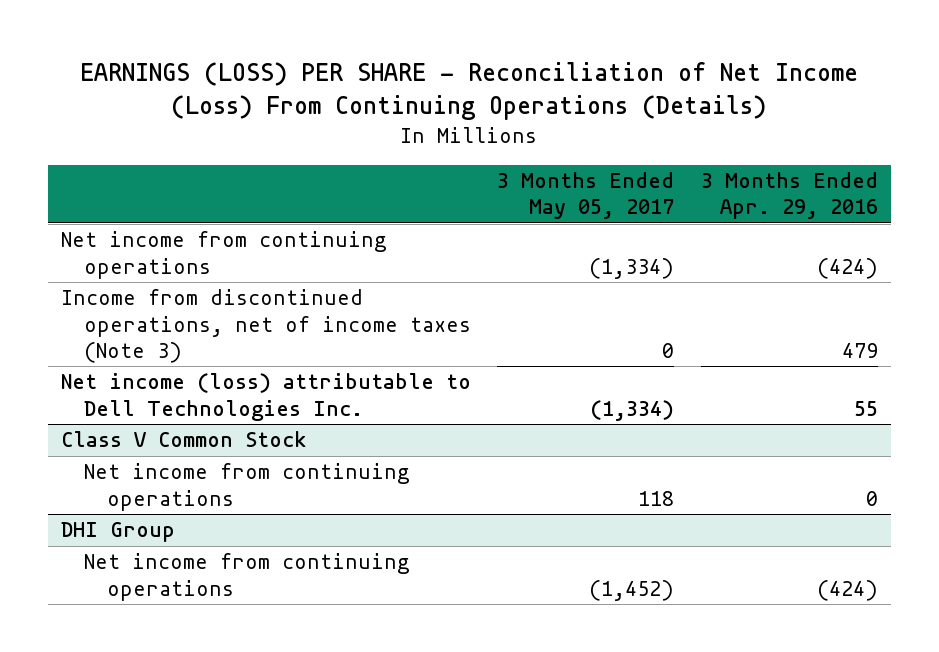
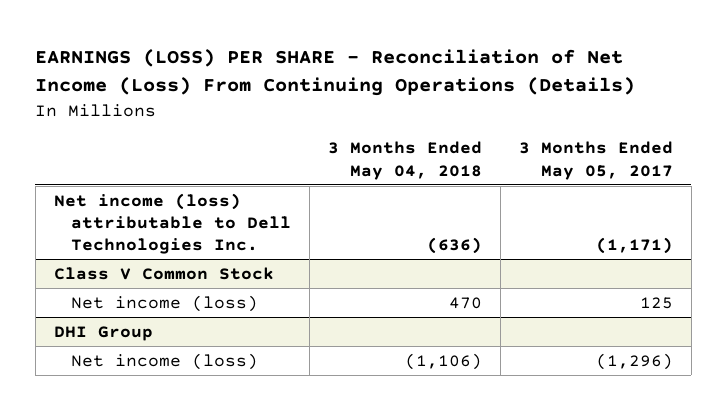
[700,172,878,220] 3 Months Ended Apr. 29, 2016 -> none
none -> [327,141,482,180] 3 Months Ended May 04, 2018
[60,231,387,279] Net income from continuing operations -> none
[60,289,471,363] Income from discontinued operations, net of income taxes (Note 3) -> none
[590,399,675,421] (1,334) -> [595,237,673,255] (1,171)
[83,463,410,511] Net income from continuing operations -> [70,294,258,312] Net income (loss)
[638,490,675,506] 118 -> [639,296,673,309] 125
[83,553,410,601] Net income from continuing operations -> [70,352,258,370] Net income (loss)
[589,579,675,601] (1,452) -> [595,352,673,370] (1,296)

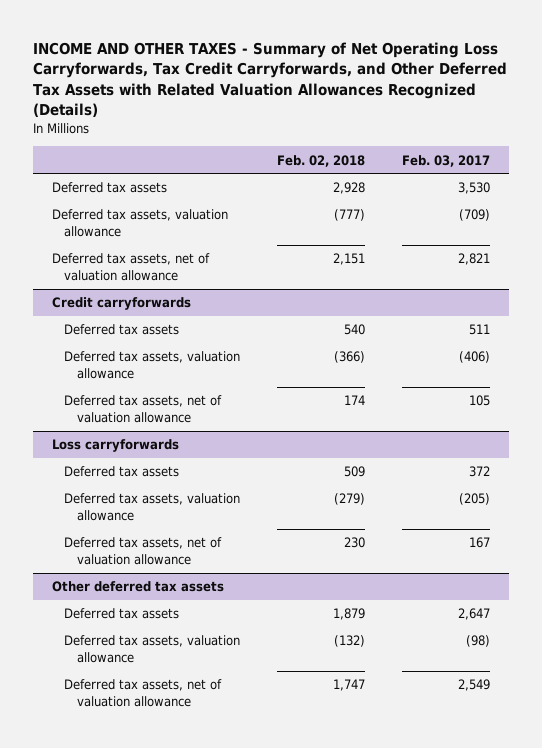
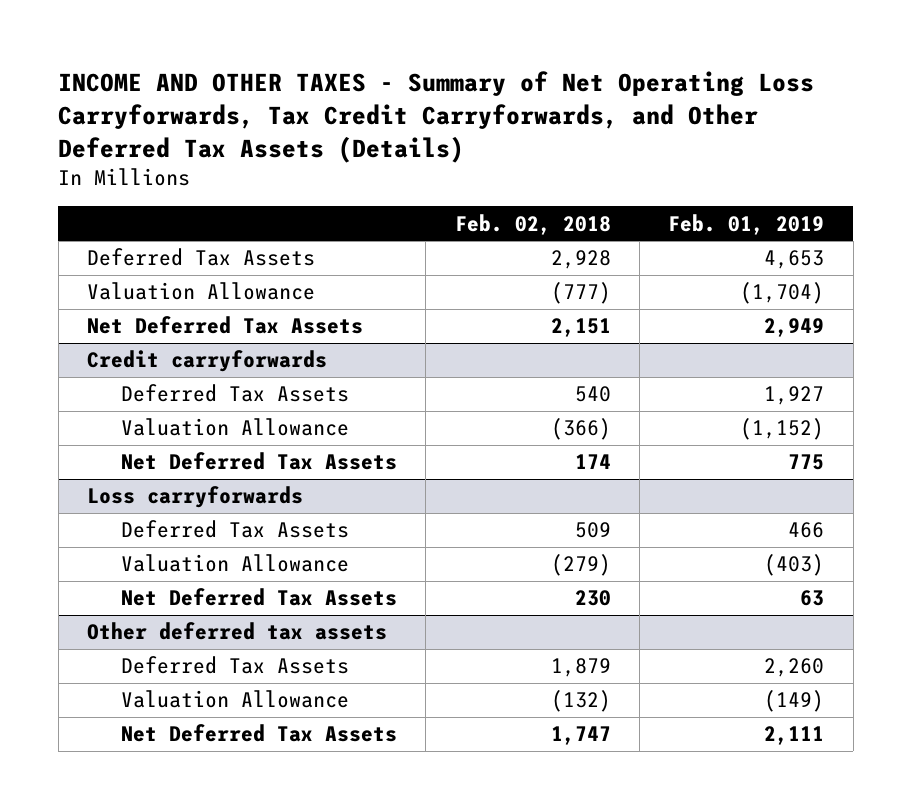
[33,41,508,118] INCOME AND OTHER TAXES - Summary of Net Operating Loss Carryforwards, Tax Credit Carryforwards, and Other Deferred Tax Assets with Related Valuation Allowances Recognized (Details) -> [58,71,815,163] INCOME AND OTHER TAXES - Summary of Net Operating Loss Carryforwards, Tax Credit Carryforwards, and Other Deferred Tax Assets (Details)
[402,154,491,167] Feb. 03, 2017 -> none
none -> [668,213,825,235] Feb. 01, 2019
[51,182,167,194] Deferred tax assets -> [87,248,316,267] Deferred Tax Assets
[51,209,228,238] Deferred tax assets, valuation allowance -> [87,282,316,301] Valuation Allowance
[51,253,210,282] Deferred tax assets, net of valuation allowance -> [87,316,364,335] Net Deferred Tax Assets
[64,324,180,336] Deferred tax assets -> [120,384,349,403] Deferred Tax Assets
[64,351,241,380] Deferred tax assets, valuation allowance -> [120,418,349,437] Valuation Allowance
[64,395,223,424] Deferred tax assets, net of valuation allowance -> [120,452,397,471] Net Deferred Tax Assets
[64,466,180,478] Deferred tax assets -> [120,520,349,539] Deferred Tax Assets
[64,493,241,522] Deferred tax assets, valuation allowance -> [120,554,349,573] Valuation Allowance
[64,537,223,566] Deferred tax assets, net of valuation allowance -> [120,588,397,607] Net Deferred Tax Assets
[64,608,180,620] Deferred tax assets -> [120,656,349,675] Deferred Tax Assets
[64,635,241,664] Deferred tax assets, valuation allowance -> [120,690,349,709] Valuation Allowance
[64,679,223,708] Deferred tax assets, net of valuation allowance -> [120,724,397,743] Net Deferred Tax Assets

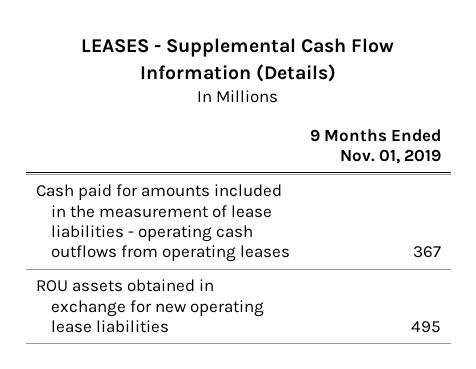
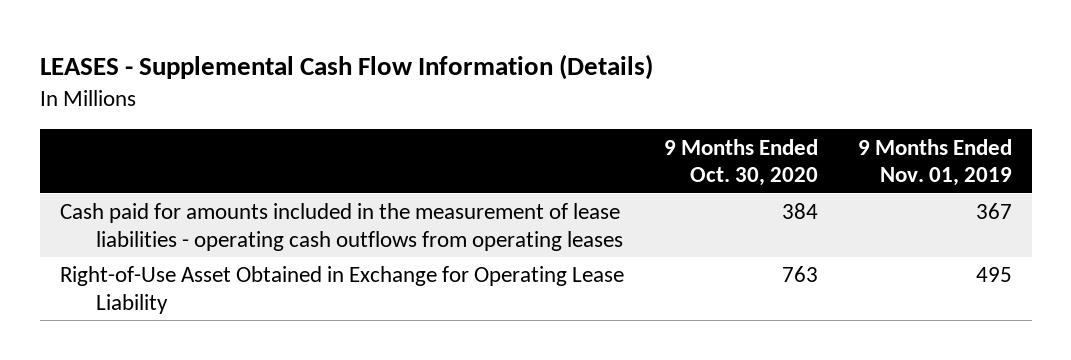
none -> [663,138,818,187] 9 Months Ended Oct. 30, 2020
[35,279,264,333] ROU assets obtained in exchange for new operating lease liabilities -> [59,266,624,314] Right-of-Use Asset Obtained in Exchange for Operating Lease Liability

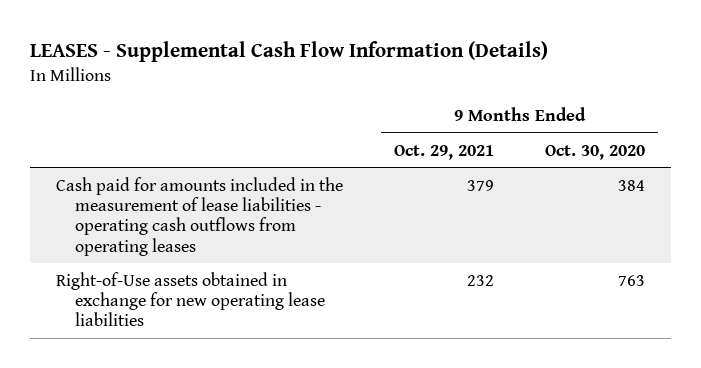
[857,138,1012,187] 9 Months Ended Nov. 01, 2019 -> none
none -> [393,144,494,160] Oct. 29, 2021
[59,266,624,314] Right-of-Use Asset Obtained in Exchange for Operating Lease Liability -> [55,271,326,327] Right-of-Use assets obtained in exchange for new operating lease liabilities

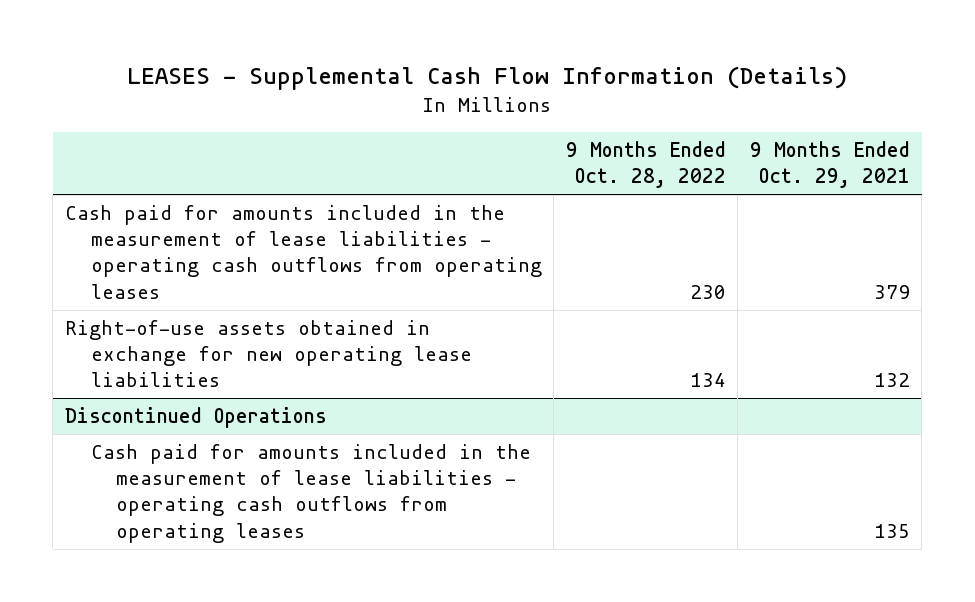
[545,144,646,160] Oct. 30, 2020 -> none
none -> [565,140,726,189] 9 Months Ended Oct. 28, 2022
[55,271,326,327] Right-of-Use assets obtained in exchange for new operating lease liabilities -> [64,320,472,388] Right-of-use assets obtained in exchange for new operating lease liabilities
[466,274,494,286] 232 -> [873,373,910,388] 132
none -> [64,407,327,429] Discontinued Operations
none -> [90,444,531,543] Cash paid for amounts included in the measurement of lease liabilities - operating cash outflows from operating leases

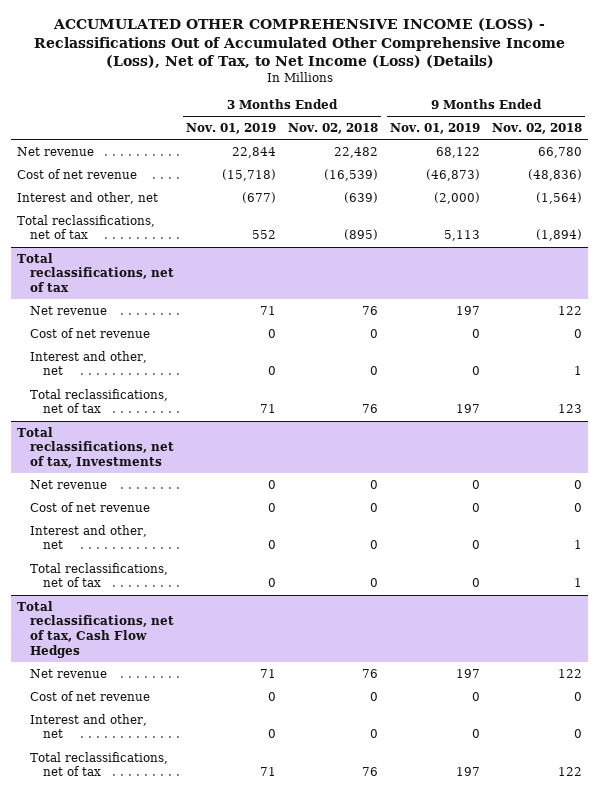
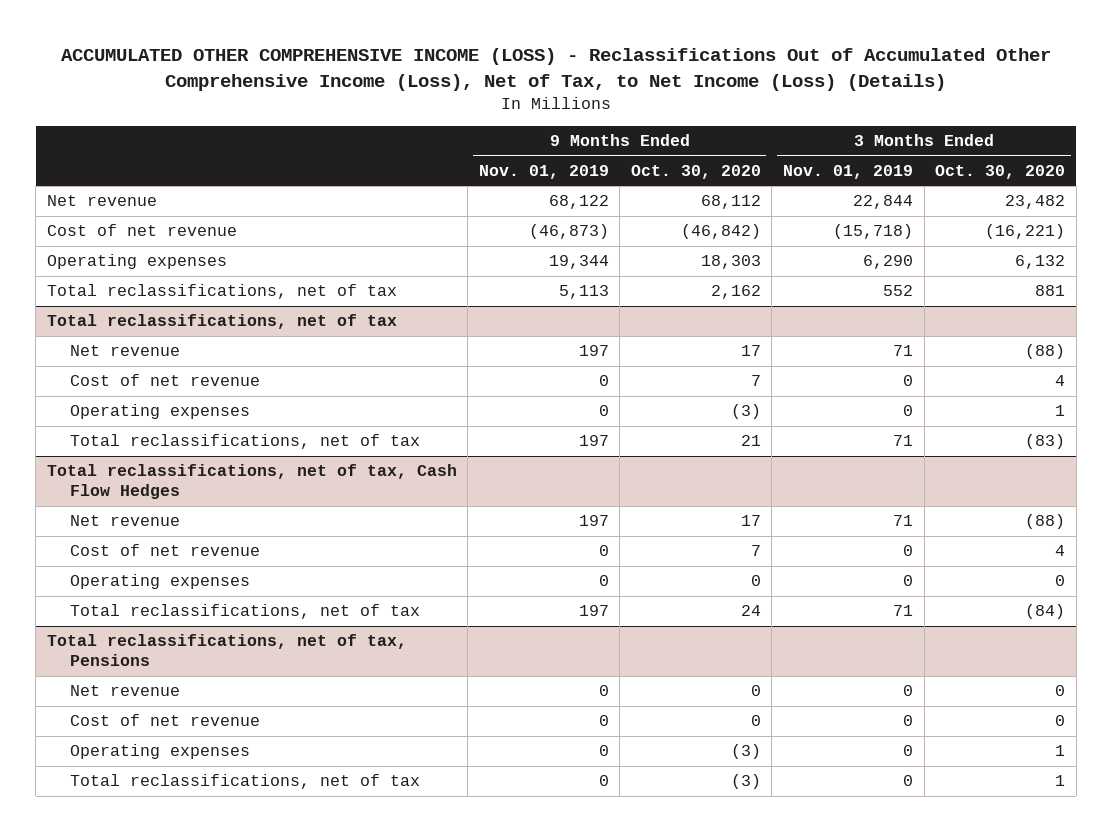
[288,123,379,135] Nov. 02, 2018 -> none
[492,123,583,135] Nov. 02, 2018 -> none
none -> [630,164,761,179] Oct. 30, 2020
none -> [935,164,1066,179] Oct. 30, 2020
[17,191,159,204] Interest and other, net -> none
none -> [46,254,227,270] Operating expenses
[30,350,148,376] Interest and other, net -> none
none -> [69,404,250,420] Operating expenses
[17,426,175,469] Total reclassifications, net of tax, Investments -> none
[30,479,108,489] Net revenue -> none
[30,501,151,512] Cost of net revenue -> none
[30,524,148,550] Interest and other, net -> none
[30,562,169,588] Total reclassifications, net of tax -> none
[30,713,148,739] Interest and other, net -> none
none -> [69,574,250,590] Operating expenses
none -> [46,634,407,667] Total reclassifications, net of tax, Pensions
none -> [69,685,180,697] Net revenue
none -> [69,714,260,727] Cost of net revenue
none -> [69,744,250,760] Operating expenses
none -> [69,774,420,790] Total reclassifications, net of tax

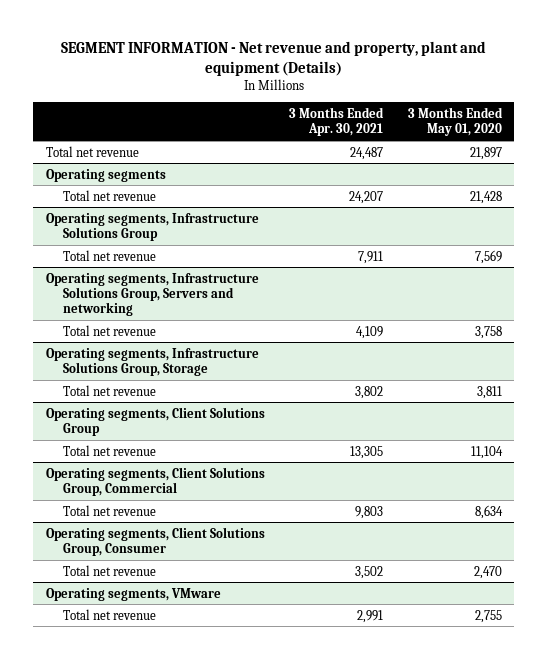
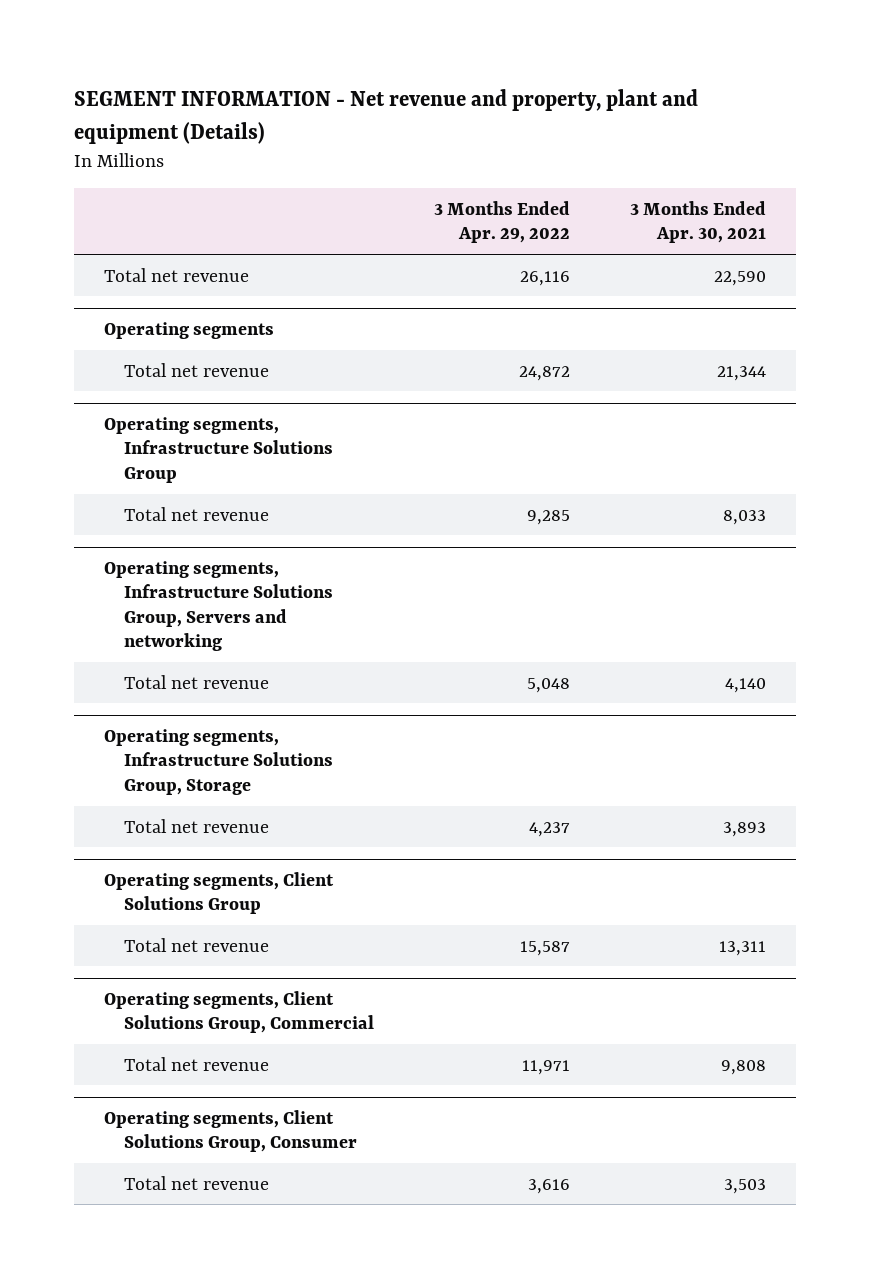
[408,106,504,137] 3 Months Ended May 01, 2020 -> none
none -> [433,200,570,244] 3 Months Ended Apr. 29, 2022
[350,146,384,160] 24,487 -> [714,270,767,286] 22,590
[349,190,384,204] 24,207 -> [717,365,767,381] 21,344
[358,250,384,264] 7,911 -> [723,509,767,525] 8,033
[356,325,384,339] 4,109 -> [725,677,767,693] 4,140
[355,385,384,399] 3,802 -> [723,821,767,837] 3,893
[350,445,384,459] 13,305 -> [719,940,767,956] 13,311
[355,505,384,519] 9,803 -> [721,1059,767,1075] 9,808
[45,587,221,601] Operating segments, VMware -> none
[62,608,156,620] Total net revenue -> none
[355,565,384,579] 3,502 -> [724,1178,767,1194] 3,503

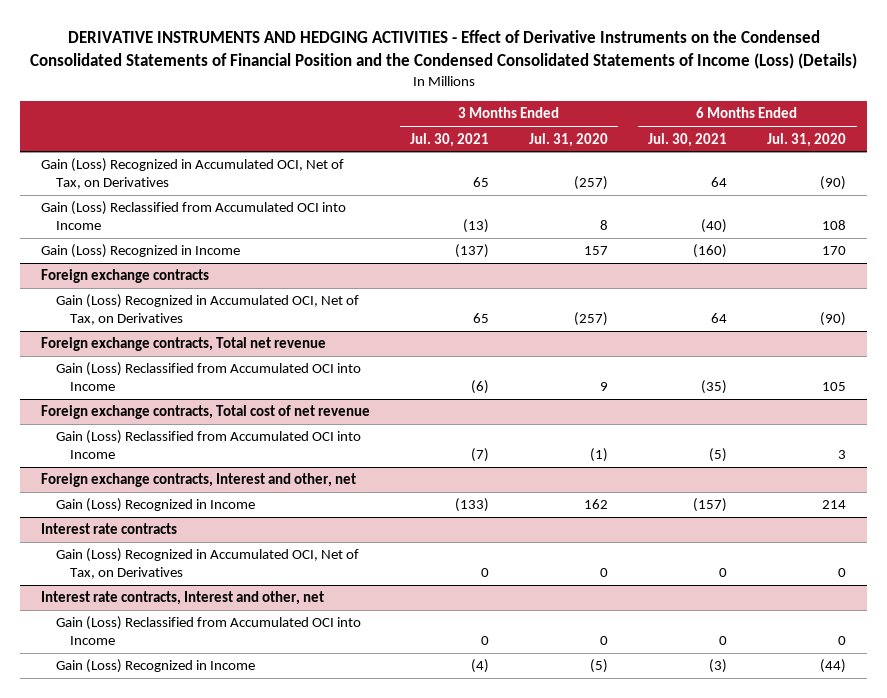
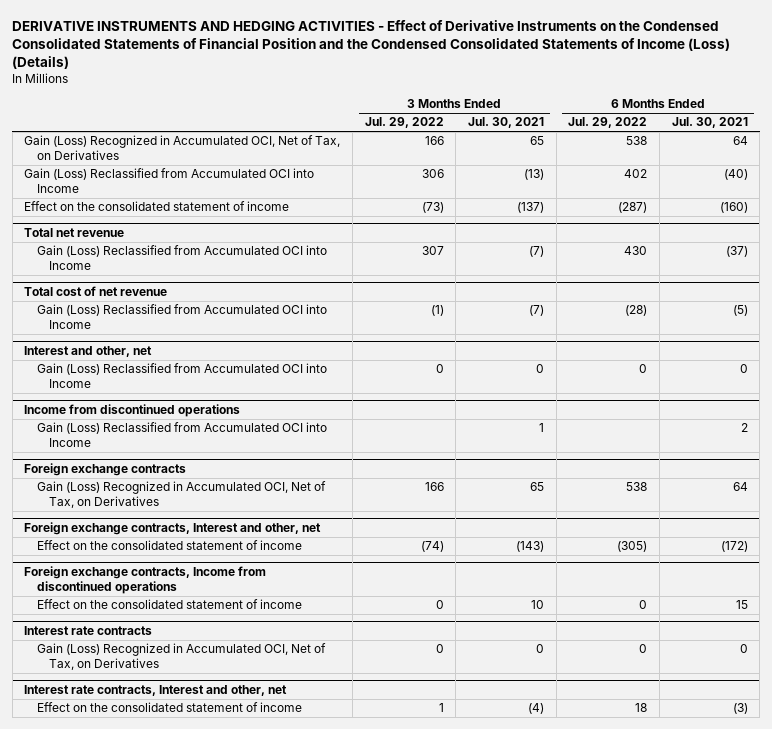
[529,132,609,147] Jul. 31, 2020 -> none
[767,132,847,147] Jul. 31, 2020 -> none
none -> [364,117,444,129] Jul. 29, 2022
none -> [568,117,648,129] Jul. 29, 2022
[40,244,240,259] Gain (Loss) Recognized in Income -> [24,201,290,212] Effect on the consolidated statement of income
none -> [24,227,125,237] Total net revenue
none -> [36,245,327,271] Gain (Loss) Reclassified from Accumulated OCI into Income
none -> [24,285,168,296] Total cost of net revenue
none -> [36,304,327,330] Gain (Loss) Reclassified from Accumulated OCI into Income
none -> [24,345,153,357] Interest and other, net
none -> [36,363,327,389] Gain (Loss) Reclassified from Accumulated OCI into Income
none -> [24,403,241,417] Income from discontinued operations
none -> [36,422,327,448] Gain (Loss) Reclassified from Accumulated OCI into Income
[40,337,326,352] Foreign exchange contracts, Total net revenue -> none
[55,362,361,391] Gain (Loss) Reclassified from Accumulated OCI into Income -> none
[40,405,370,420] Foreign exchange contracts, Total cost of net revenue -> none
[55,430,361,459] Gain (Loss) Reclassified from Accumulated OCI into Income -> none
[55,498,255,513] Gain (Loss) Recognized in Income -> none
none -> [36,540,302,551] Effect on the consolidated statement of income
none -> [24,565,267,594] Foreign exchange contracts, Income from discontinued operations
none -> [36,599,302,610] Effect on the consolidated statement of income
[55,616,361,645] Gain (Loss) Reclassified from Accumulated OCI into Income -> none
[55,659,255,674] Gain (Loss) Recognized in Income -> [36,702,302,713] Effect on the consolidated statement of income

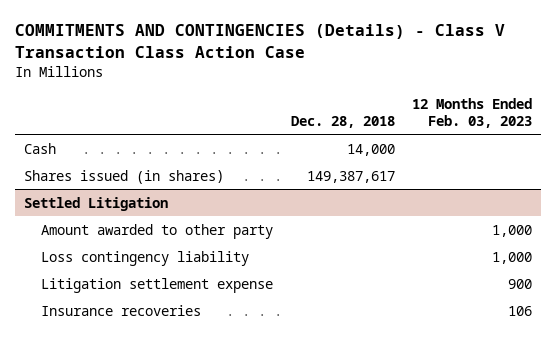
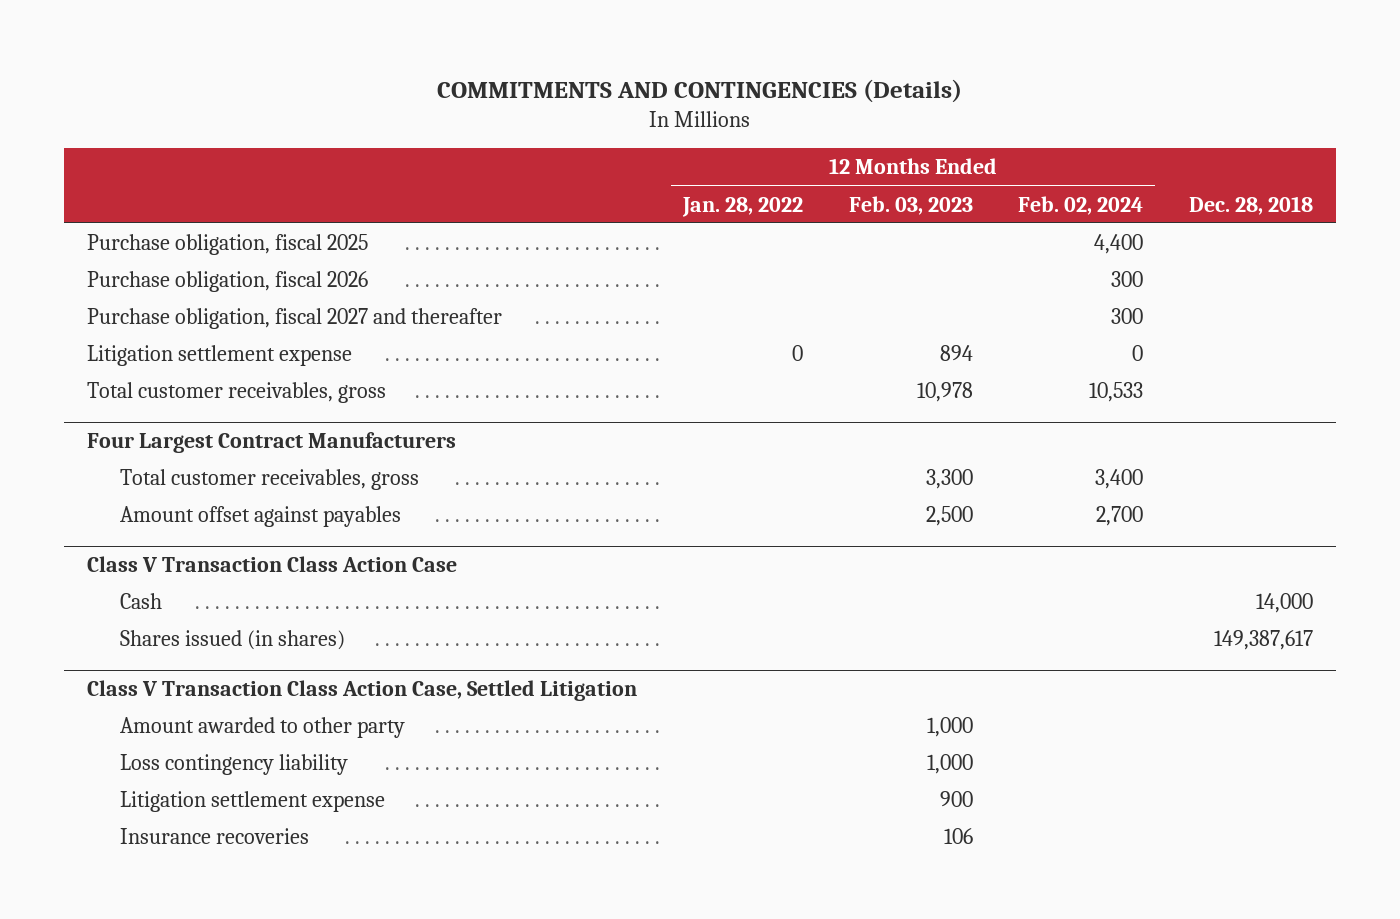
[14,24,505,59] COMMITMENTS AND CONTINGENCIES (Details) - Class V Transaction Class Action Case -> [437,78,963,103] COMMITMENTS AND CONTINGENCIES (Details)
none -> [681,196,803,217] Jan. 28, 2022
none -> [1018,195,1144,215] Feb. 02, 2024
none -> [87,233,369,255] Purchase obligation, fiscal 2025
none -> [87,270,369,292] Purchase obligation, fiscal 2026
none -> [87,307,503,329] Purchase obligation, fiscal 2027 and thereafter
none -> [87,344,353,366] Litigation settlement expense
none -> [87,381,387,403] Total customer receivables, gross
none -> [87,431,457,453] Four Largest Contract Manufacturers
none -> [120,468,420,490] Total customer receivables, gross
none -> [120,505,402,527] Amount offset against payables
none -> [87,555,458,572] Class V Transaction Class Action Case
[23,196,168,211] Settled Litigation -> none
none -> [87,679,638,701] Class V Transaction Class Action Case, Settled Litigation

